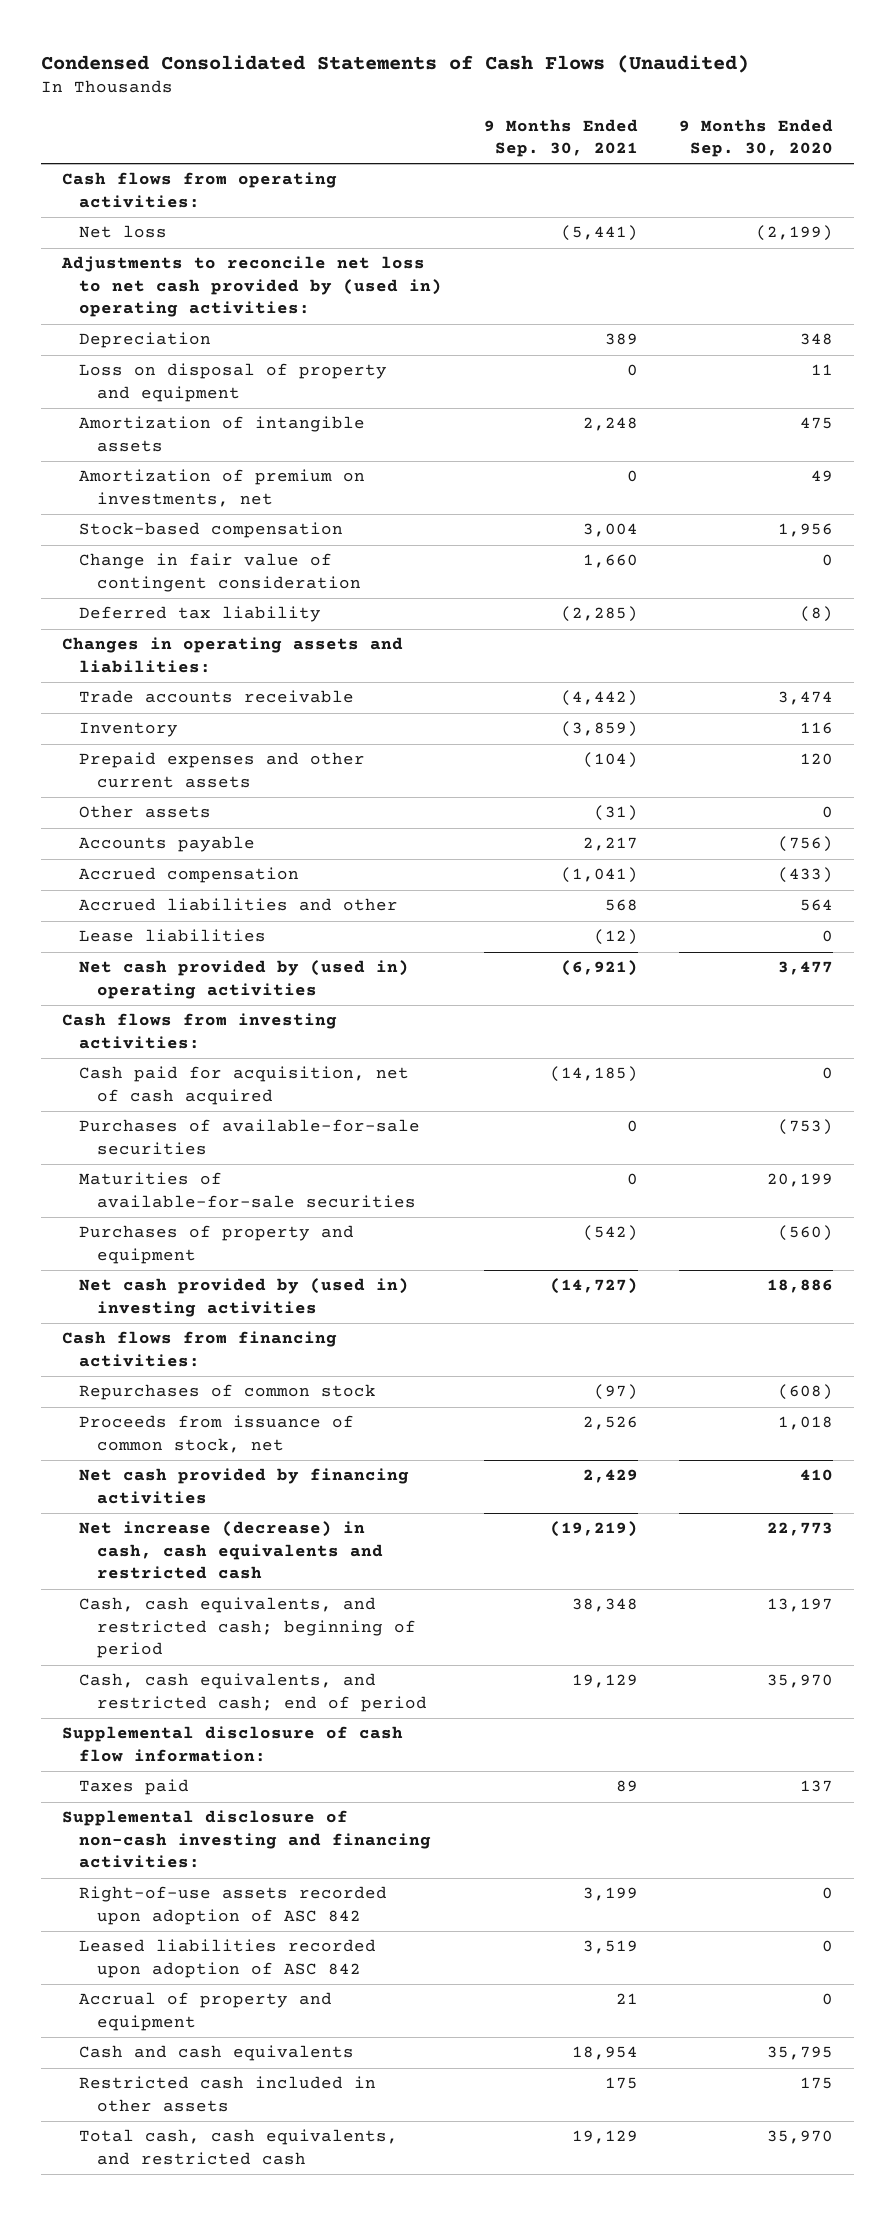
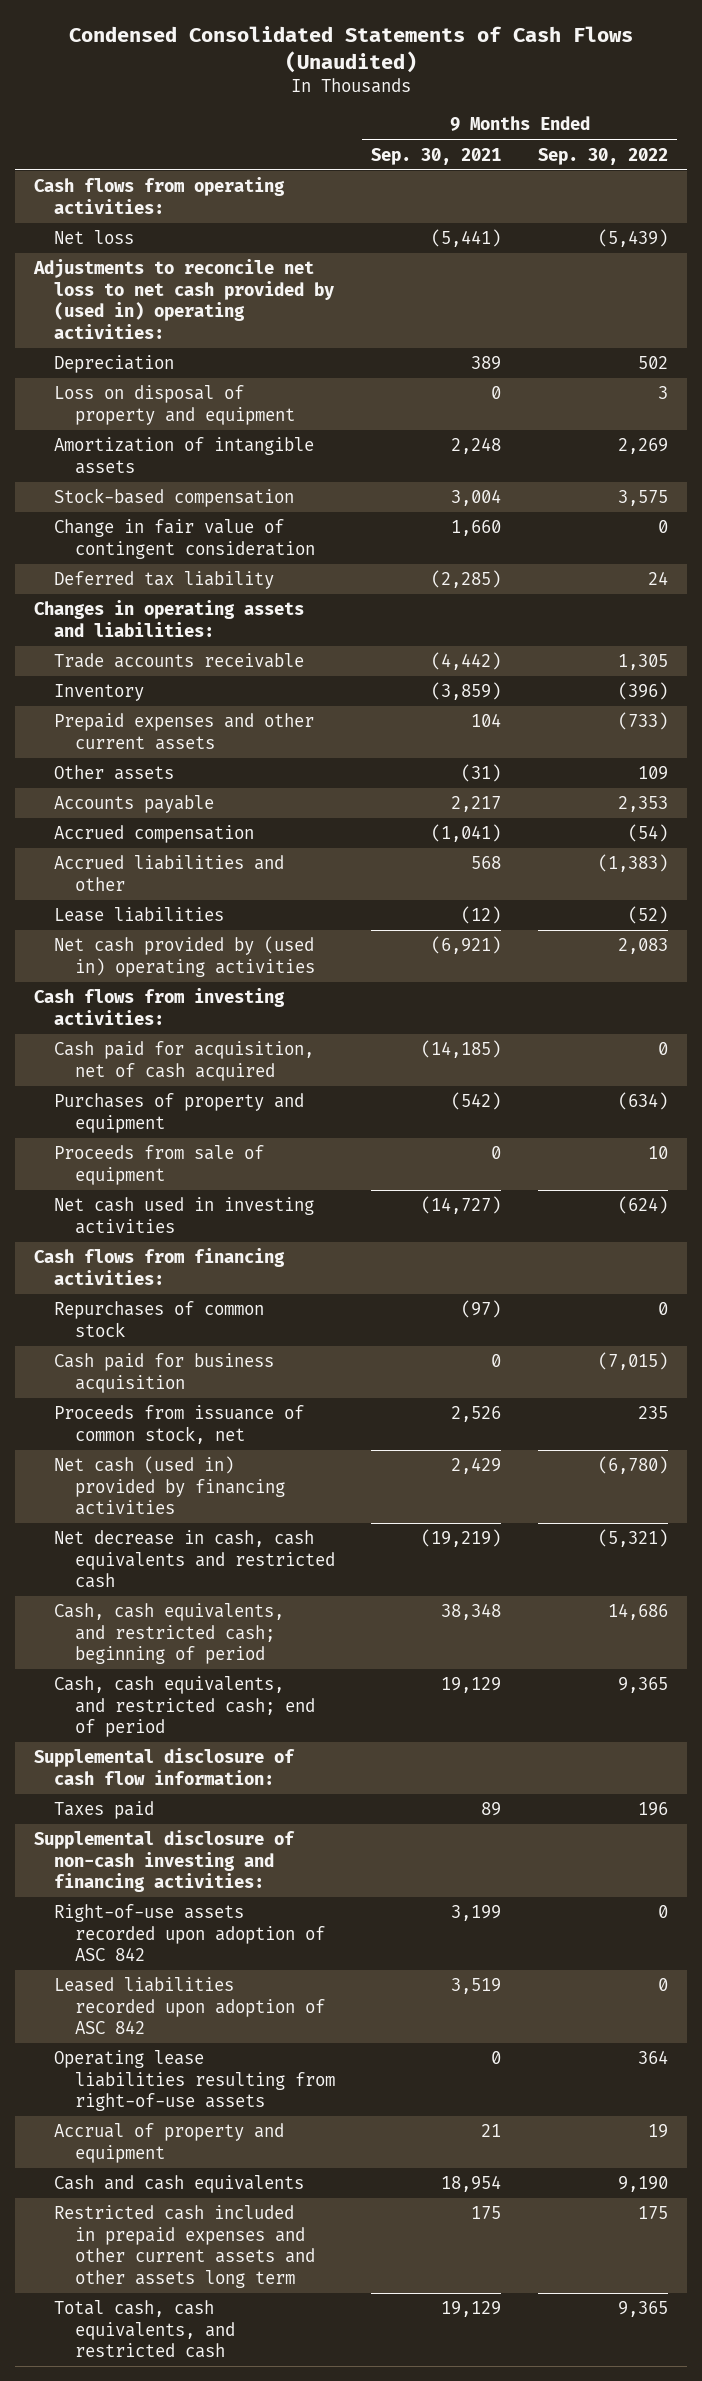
[678,118,833,158] 9 Months Ended Sep. 30, 2020 -> none
none -> [538,147,669,165] Sep. 30, 2022
[79,469,366,507] Amortization of premium on investments, net -> none
[582,752,638,769] (104) -> [471,713,502,728] 104
[79,1119,421,1155] Purchases of available-for-sale securities -> none
[79,1172,417,1208] Maturities of available-for-sale securities -> none
none -> [54,1145,265,1185] Proceeds from sale of equipment
[79,1278,410,1317] Net cash provided by (used in) investing activities -> [54,1197,315,1234] Net cash used in investing activities
none -> [54,1353,275,1393] Cash paid for business acquisition
[79,1468,410,1504] Net cash provided by financing activities -> [54,1456,285,1516] Net cash (used in) provided by financing activities
[79,1521,384,1580] Net increase (decrease) in cash, cash equivalents and restricted cash -> [54,1530,335,1589] Net decrease in cash, cash equivalents and restricted cash
none -> [54,2050,335,2112] Operating lease liabilities resulting from right-of-use assets
[79,2076,377,2112] Restricted cash included in other assets -> [54,2205,315,2288] Restricted cash included in prepaid expenses and other current assets and other assets long term

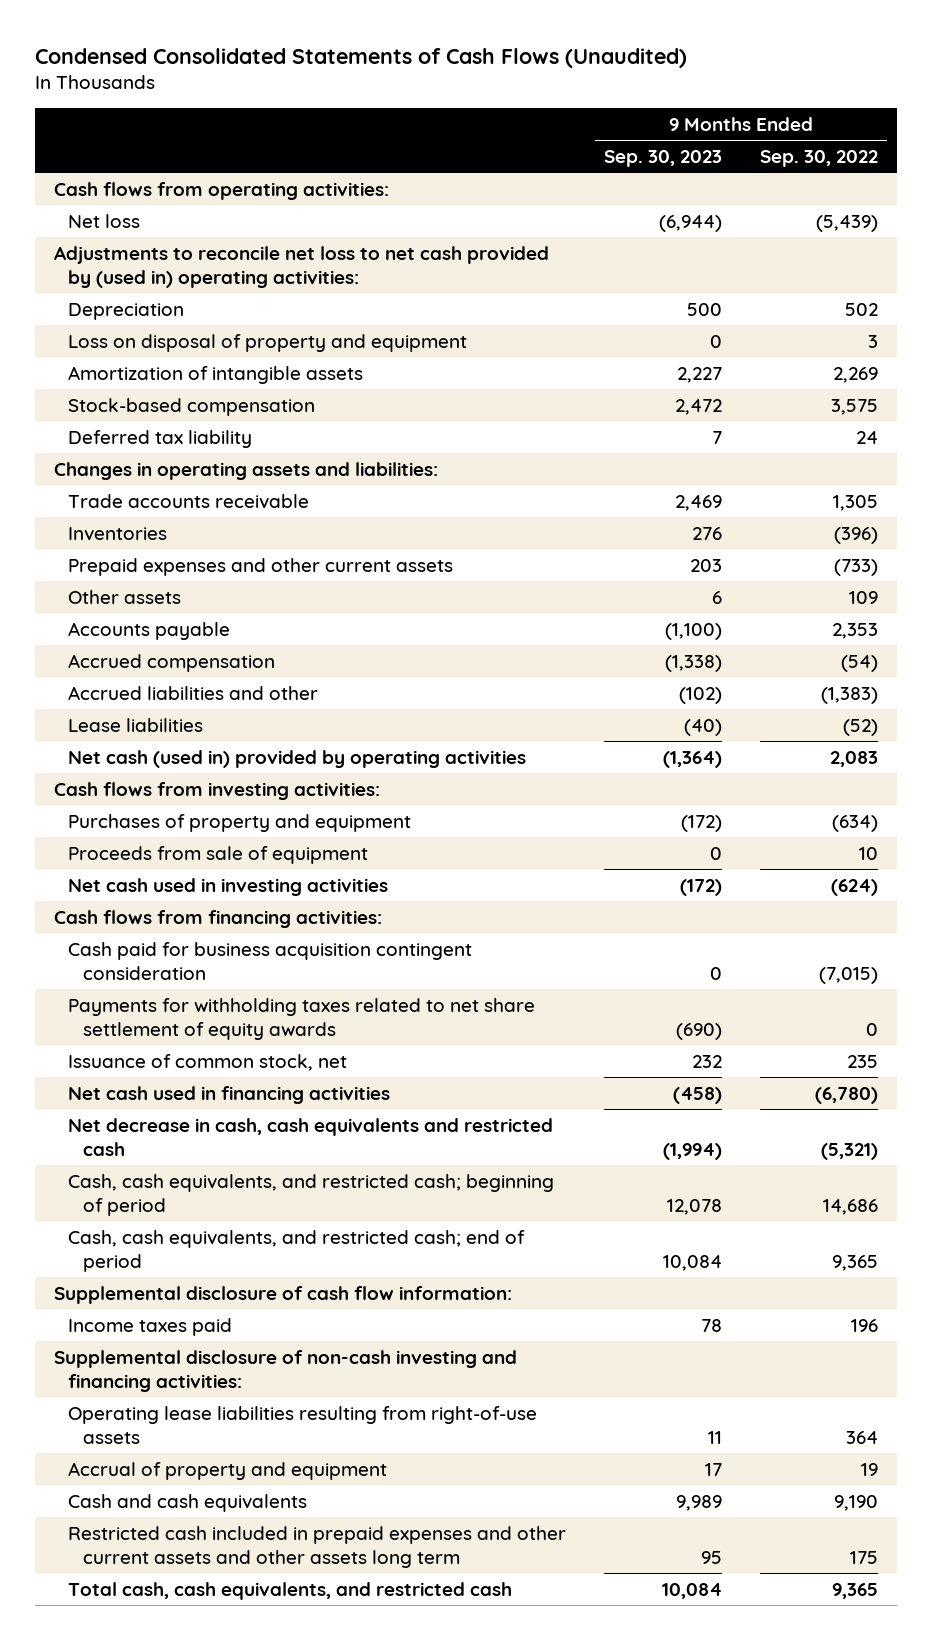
[371,147,502,165] Sep. 30, 2021 -> none
none -> [603,149,722,167] Sep. 30, 2023
[54,519,315,559] Change in fair value of contingent consideration -> none
[54,684,145,702] Inventory -> [68,526,168,541] Inventories
[54,936,315,977] Net cash provided by (used in) operating activities -> [68,749,527,768] Net cash (used in) provided by operating activities
[54,1041,315,1081] Cash paid for acquisition, net of cash acquired -> none
[54,1301,265,1337] Repurchases of common stock -> none
[54,1353,275,1393] Cash paid for business acquisition -> [68,941,473,980] Cash paid for business acquisition contingent consideration
none -> [68,997,536,1040] Payments for withholding taxes related to net share settlement of equity awards
[54,1405,305,1444] Proceeds from issuance of common stock, net -> [68,1053,348,1071] Issuance of common stock, net
[54,1456,285,1516] Net cash (used in) provided by financing activities -> [68,1085,391,1104] Net cash used in financing activities
[54,1801,155,1820] Taxes paid -> [68,1317,233,1336] Income taxes paid
[54,1904,325,1962] Right-of-use assets recorded upon adoption of ASC 842 -> none
[54,1977,325,2035] Leased liabilities recorded upon adoption of ASC 842 -> none

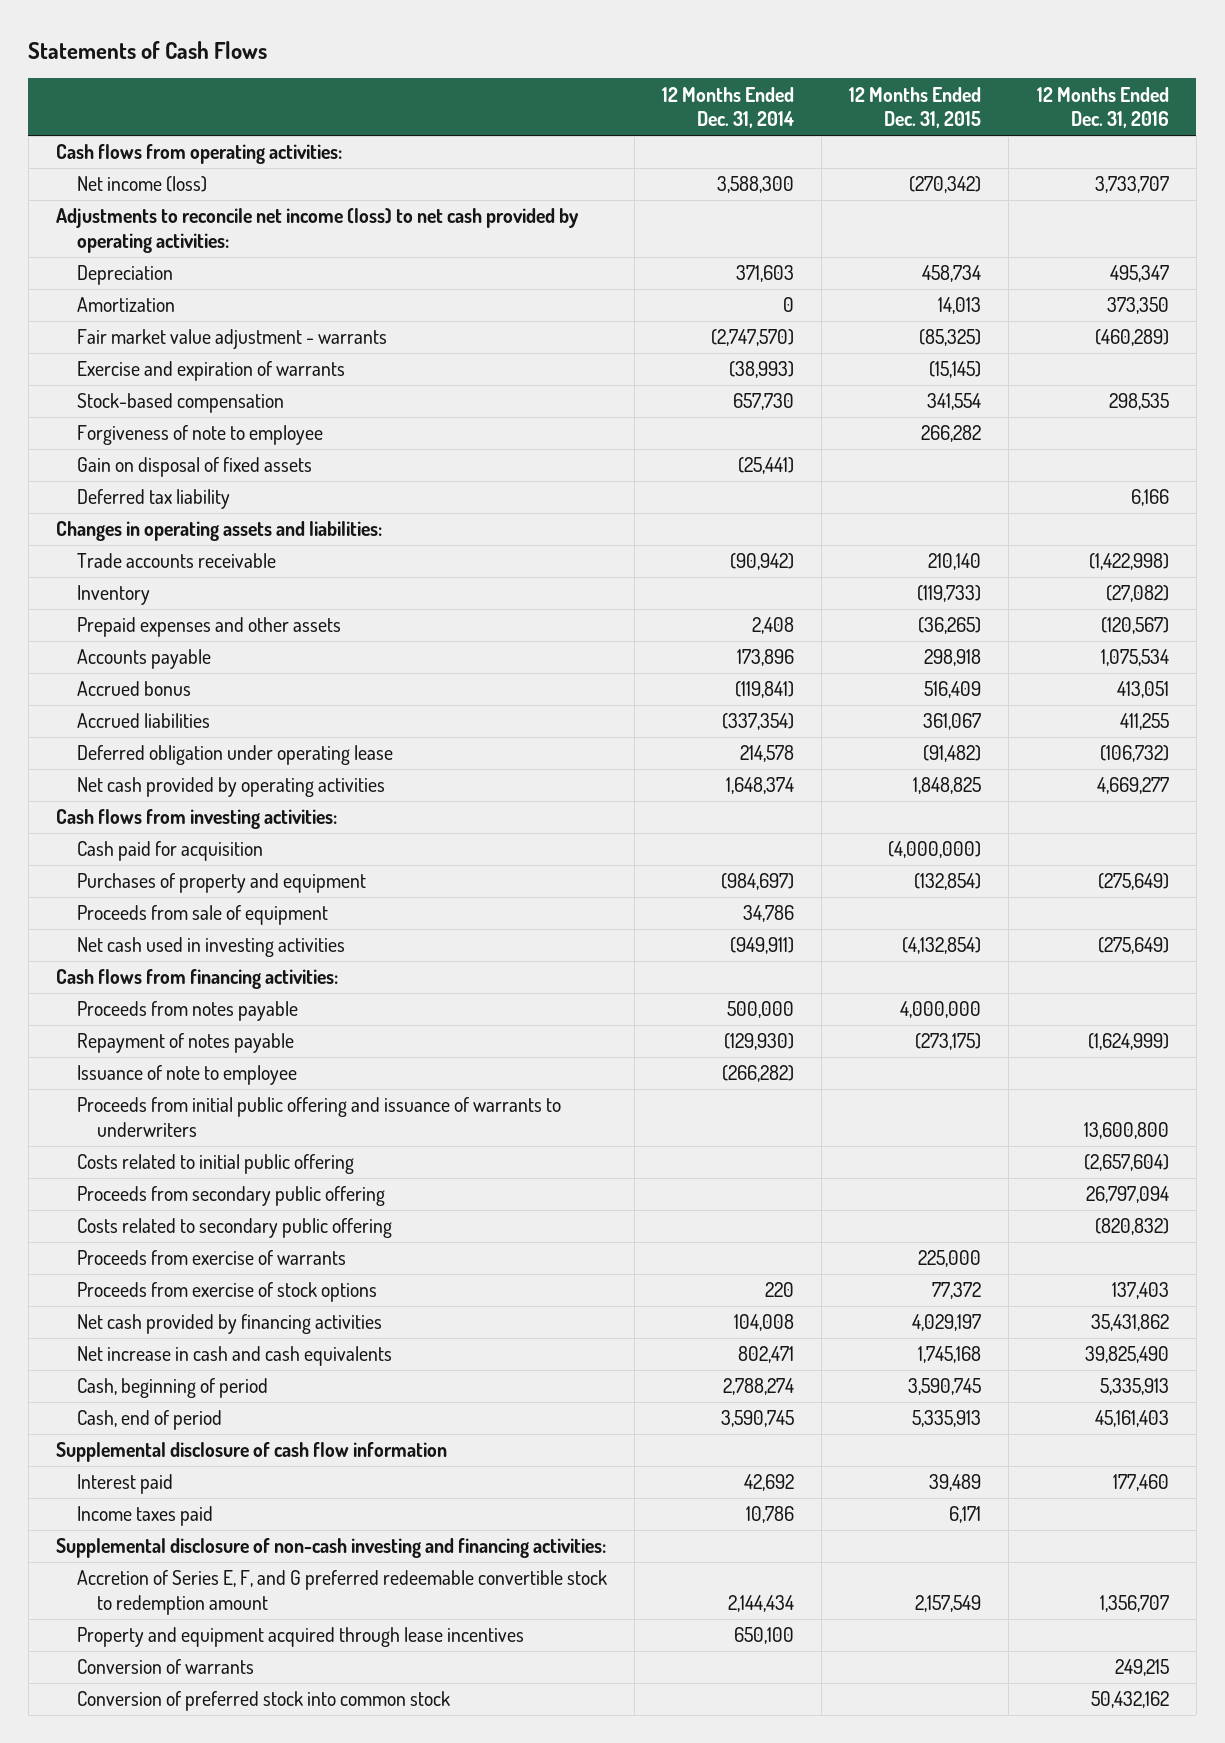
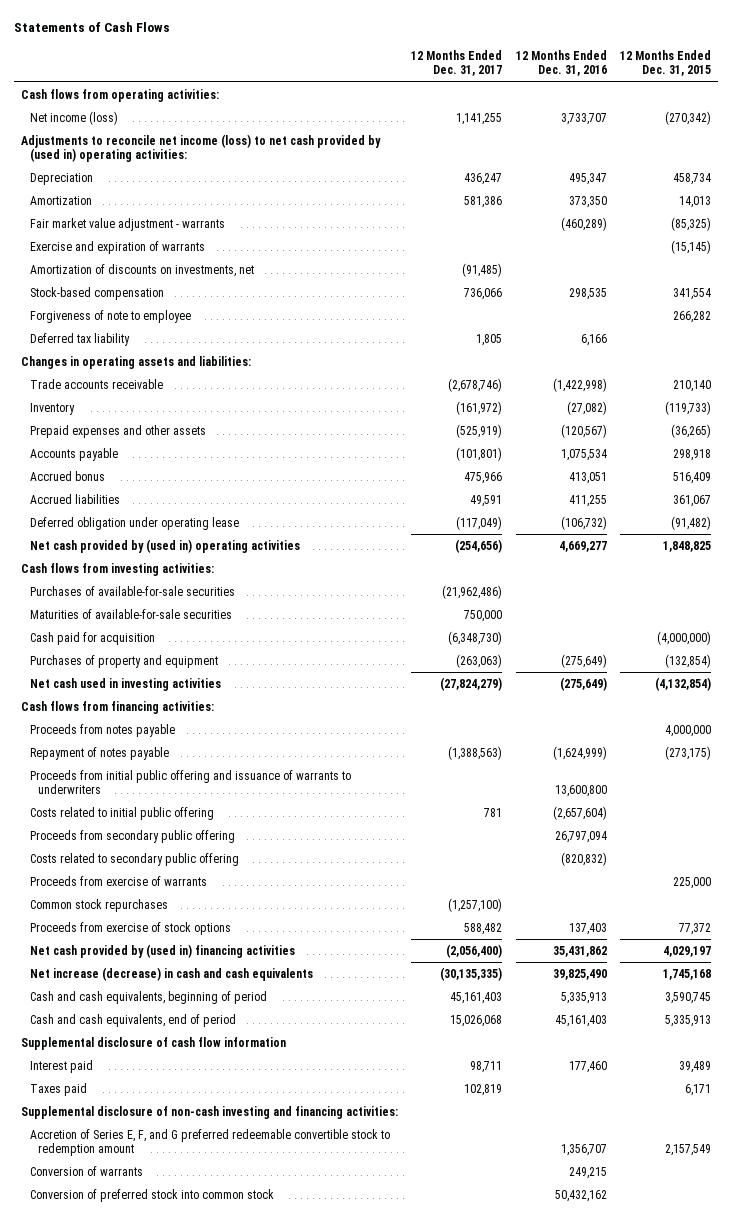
[661,86,794,129] 12 Months Ended Dec. 31, 2014 -> none
none -> [411,49,503,77] 12 Months Ended Dec. 31, 2017
[56,208,580,253] Adjustments to reconcile net income (loss) to net cash provided by operating activities: -> [20,133,381,163] Adjustments to reconcile net income (loss) to net cash provided by (used in) operating activities:
none -> [29,263,254,277] Amortization of discounts on investments, net
[76,457,312,478] Gain on disposal of fixed assets -> none
[76,777,385,798] Net cash provided by operating activities -> [29,538,300,553] Net cash provided by (used in) operating activities
none -> [29,585,235,596] Purchases of available-for-sale securities
none -> [29,608,232,619] Maturities of available-for-sale securities
[76,905,328,926] Proceeds from sale of equipment -> none
[76,1065,297,1086] Issuance of note to employee -> none
none -> [29,898,168,912] Common stock repurchases
[76,1314,382,1335] Net cash provided by financing activities -> [29,943,295,958] Net cash provided by (used in) financing activities
[76,1346,392,1367] Net increase in cash and cash equivalents -> [29,966,313,981] Net increase (decrease) in cash and cash equivalents
[76,1378,268,1399] Cash, beginning of period -> [29,990,267,1004] Cash and cash equivalents, beginning of period
[76,1410,222,1431] Cash, end of period -> [29,1013,236,1027] Cash and cash equivalents, end of period
[76,1506,213,1527] Income taxes paid -> [29,1082,87,1096] Taxes paid
[76,1627,524,1648] Property and equipment acquired through lease incentives -> none

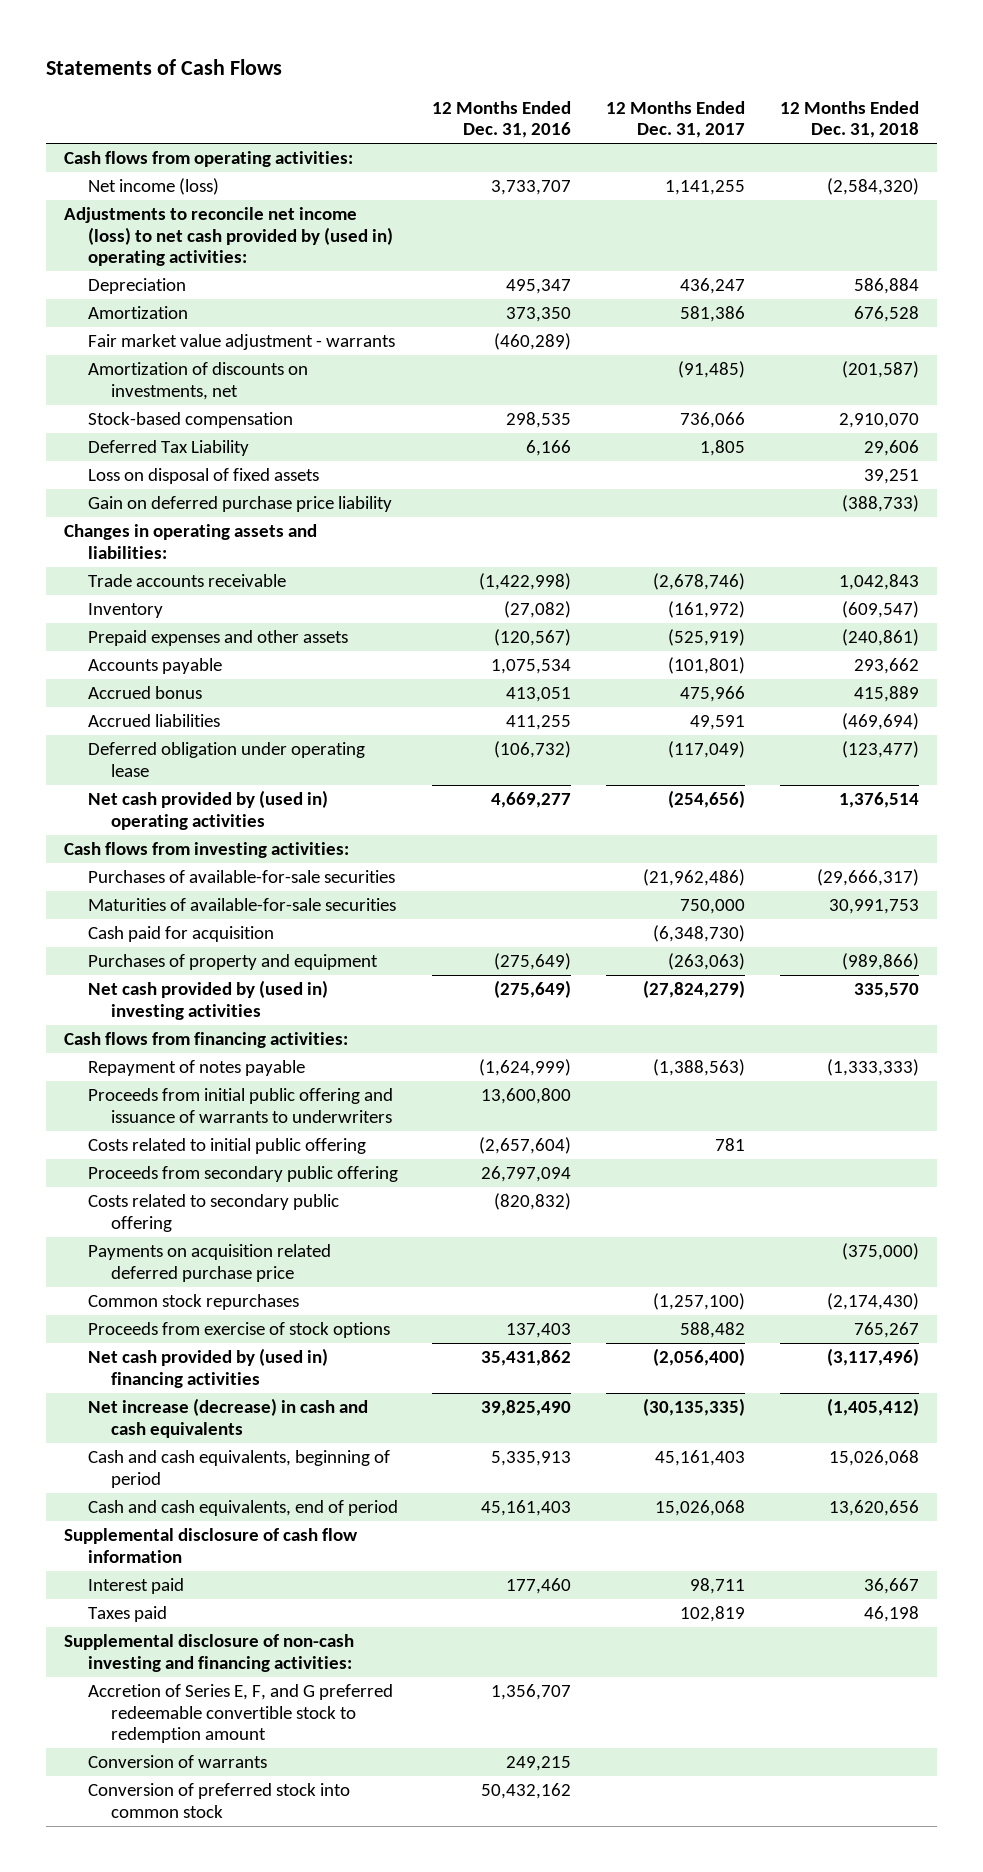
[620,49,712,77] 12 Months Ended Dec. 31, 2015 -> none
none -> [780,100,920,139] 12 Months Ended Dec. 31, 2018
[29,240,205,254] Exercise and expiration of warrants -> none
[29,309,191,323] Forgiveness of note to employee -> none
[29,332,130,346] Deferred tax liability -> [87,440,249,457] Deferred Tax Liability
none -> [87,468,319,485] Loss on disposal of fixed assets
none -> [87,496,392,513] Gain on deferred purchase price liability
[29,677,221,691] Net cash used in investing activities -> [87,980,328,1020] Net cash provided by (used in) investing activities
[29,723,175,737] Proceeds from notes payable -> none
[29,875,207,886] Proceeds from exercise of warrants -> none
none -> [87,1244,331,1282] Payments on acquisition related deferred purchase price

